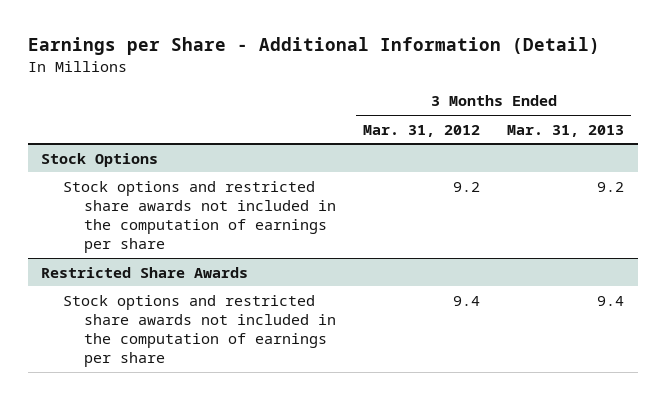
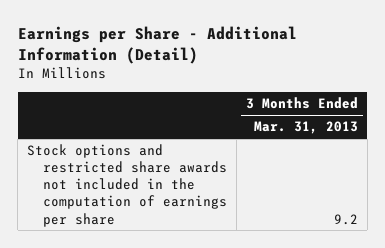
[363,124,481,137] Mar. 31, 2012 -> none
[41,152,159,167] Stock Options -> none
[41,266,249,278] Restricted Share Awards -> none
[62,294,336,368] Stock options and restricted share awards not included in the computation of earnings per share -> none

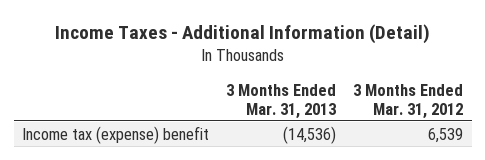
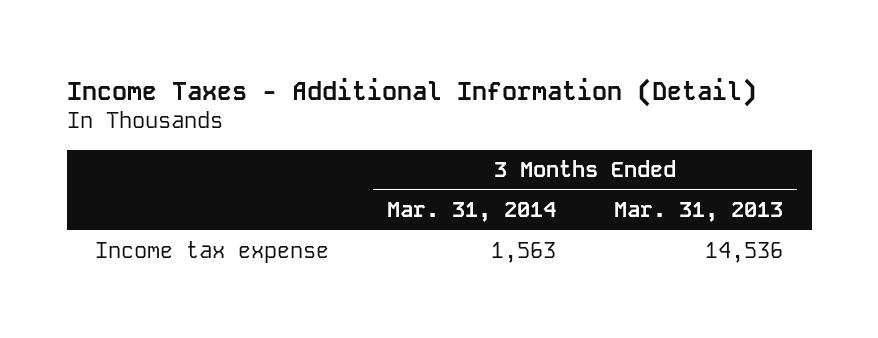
[353,83,464,119] 3 Months Ended Mar. 31, 2012 -> none
none -> [387,202,557,223] Mar. 31, 2014
[22,125,210,144] Income tax (expense) benefit -> [95,241,330,264] Income tax expense
[283,125,337,144] (14,536) -> [704,242,783,264] 14,536

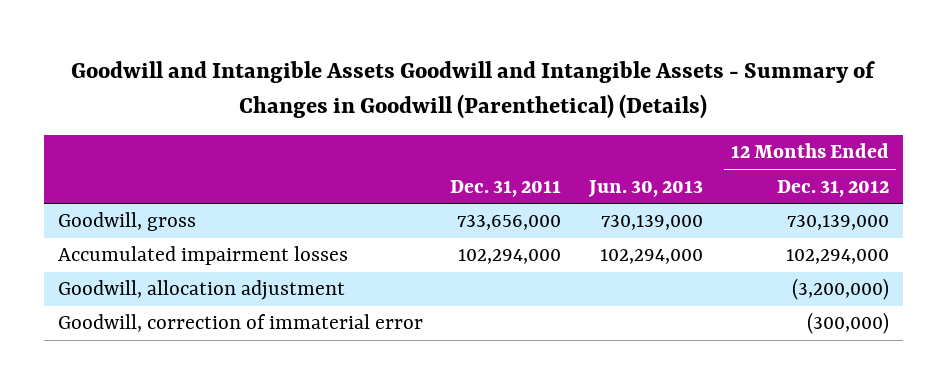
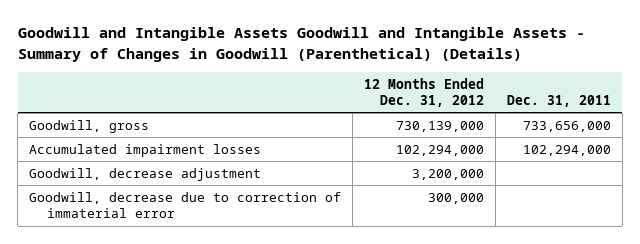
[588,179,704,197] Jun. 30, 2013 -> none
[57,280,345,301] Goodwill, allocation adjustment -> [28,167,261,181] Goodwill, decrease adjustment
[792,278,890,301] (3,200,000) -> [411,168,484,180] 3,200,000
[57,314,423,333] Goodwill, correction of immaterial error -> [28,191,341,219] Goodwill, decrease due to correction of immaterial error
[807,312,890,335] (300,000) -> [427,192,484,204] 300,000

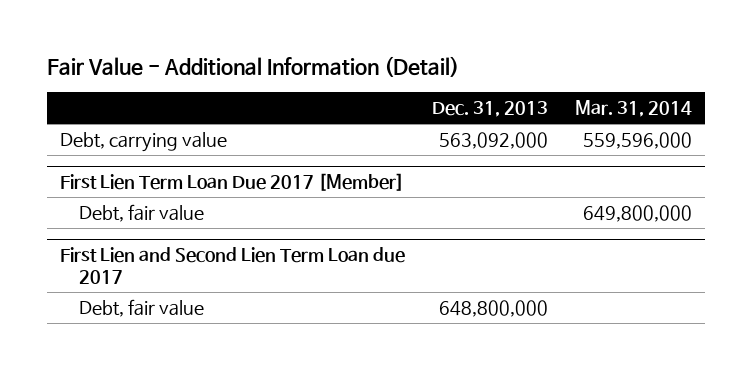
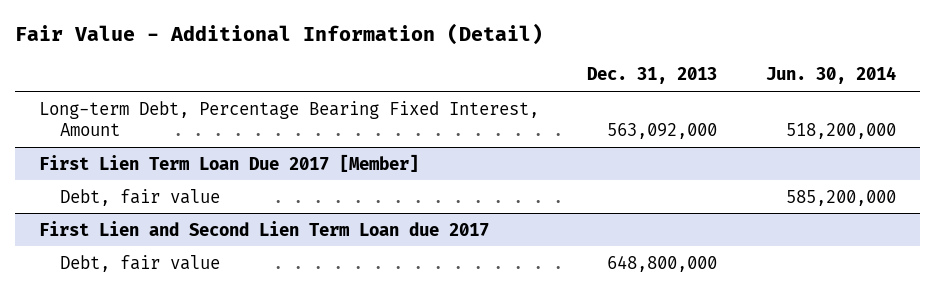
[574,100,692,118] Mar. 31, 2014 -> none
none -> [765,66,896,85] Jun. 30, 2014
[59,132,227,153] Debt, carrying value -> [39,100,540,137] Long-term Debt, Percentage Bearing Fixed Interest, Amount

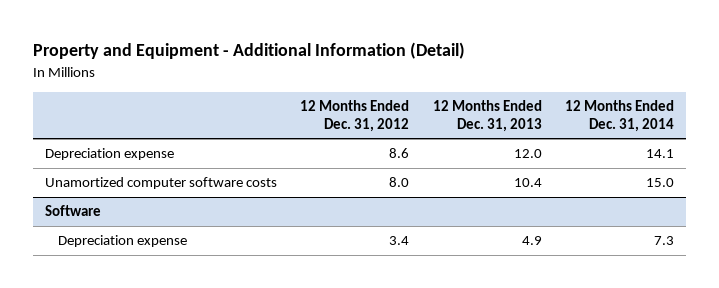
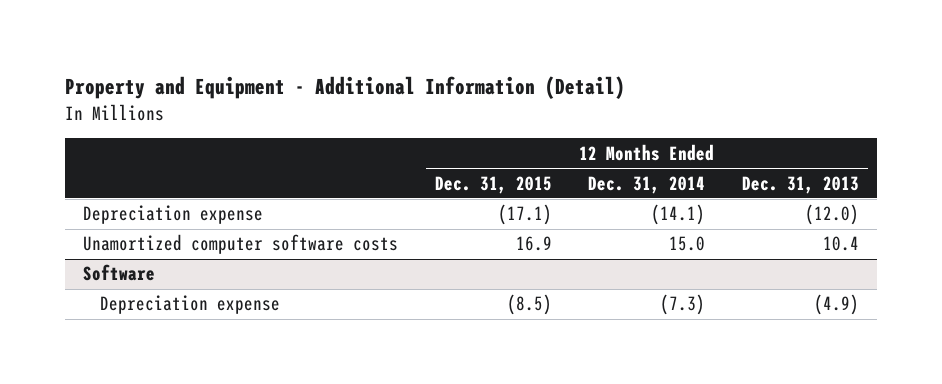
[300,99,410,132] 12 Months Ended Dec. 31, 2012 -> none
none -> [434,175,552,194] Dec. 31, 2015
[513,149,542,159] 12.0 -> [804,204,859,226] (12.0)
[646,149,675,159] 14.1 -> [651,204,706,226] (14.1)
[521,236,542,246] 4.9 -> [813,294,859,316] (4.9)
[654,236,675,246] 7.3 -> [660,294,706,316] (7.3)

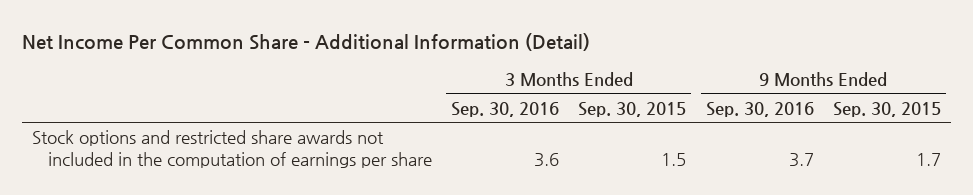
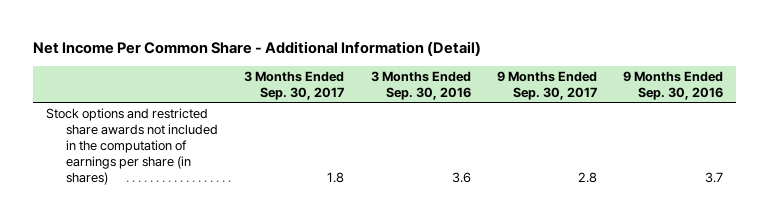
[578,101,687,117] Sep. 30, 2015 -> none
[832,101,941,117] Sep. 30, 2015 -> none
none -> [244,70,345,100] 3 Months Ended Sep. 30, 2017
none -> [496,70,597,100] 9 Months Ended Sep. 30, 2017
[32,130,432,168] Stock options and restricted share awards not included in the computation of earnings per share -> [45,107,219,186] Stock options and restricted share awards not included in the computation of earnings per share (in shares)

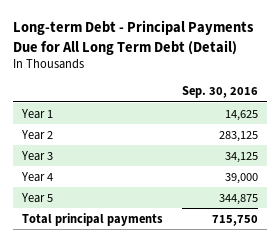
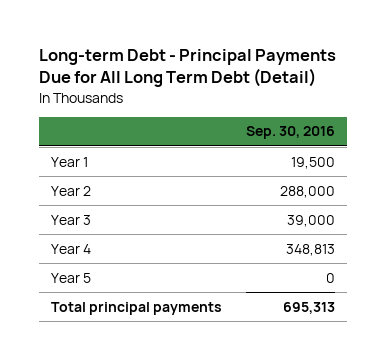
[225,109,259,121] 14,625 -> [291,156,336,169] 19,500
[219,130,259,142] 283,125 -> [280,185,336,198] 288,000
[225,151,259,163] 34,125 -> [287,214,336,227] 39,000
[225,172,259,184] 39,000 -> [286,243,336,256] 348,813
[219,193,259,205] 344,875 -> [326,272,336,283] 0
[212,214,259,226] 715,750 -> [283,301,336,314] 695,313

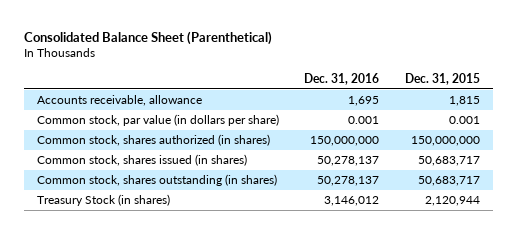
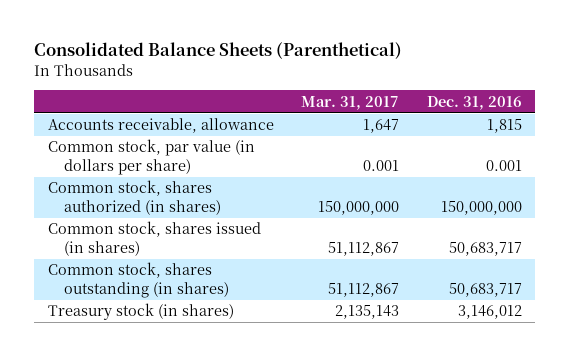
[24,30,273,45] Consolidated Balance Sheet (Parenthetical) -> [34,42,403,60] Consolidated Balance Sheets (Parenthetical)
[404,72,480,85] Dec. 31, 2015 -> none
none -> [301,95,400,110] Mar. 31, 2017
[348,96,380,107] 1,695 -> [486,119,522,134] 1,815
[317,156,380,167] 50,278,137 -> [448,241,522,256] 50,683,717
[317,176,380,187] 50,278,137 -> [448,282,522,297] 50,683,717
[36,194,170,207] Treasury Stock (in shares) -> [47,303,234,321] Treasury stock (in shares)

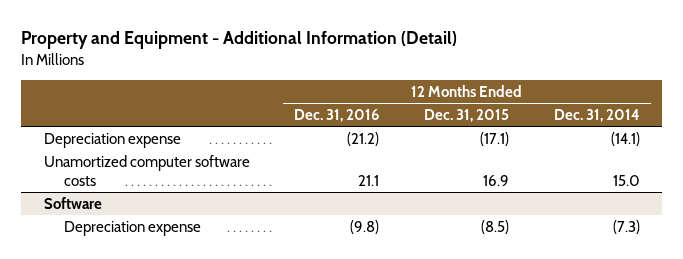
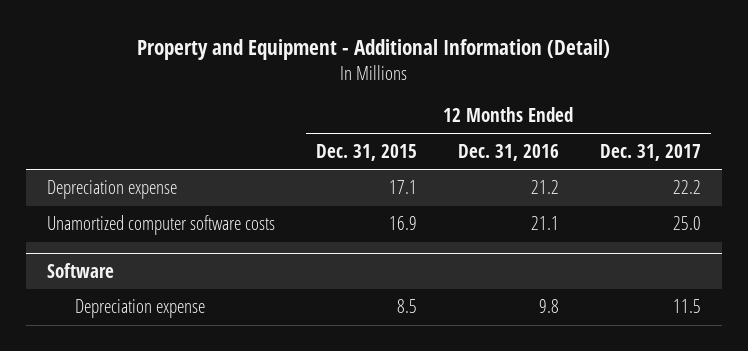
[553,108,640,122] Dec. 31, 2014 -> none
none -> [600,144,702,162] Dec. 31, 2017
[347,131,380,146] (21.2) -> [530,180,559,195] 21.2
[479,131,509,146] (17.1) -> [388,180,417,195] 17.1
[350,219,380,234] (9.8) -> [538,299,559,314] 9.8
[480,219,509,234] (8.5) -> [396,299,417,314] 8.5

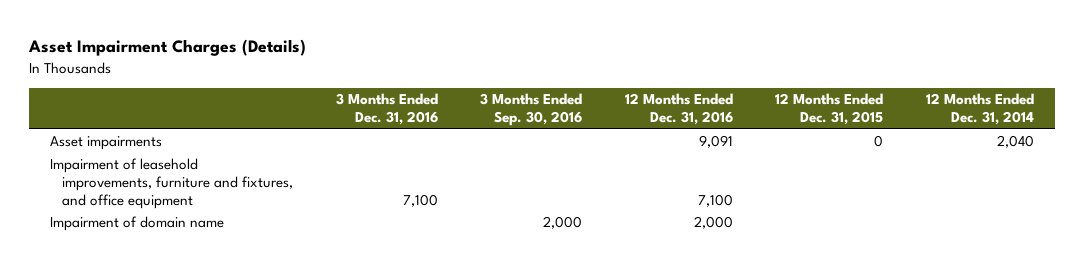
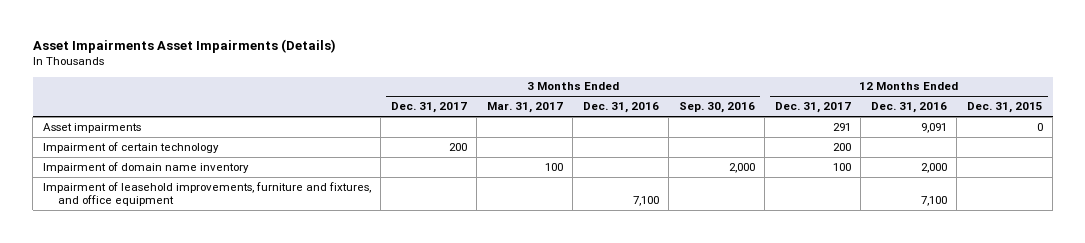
[27,39,306,57] Asset Impairment Charges (Details) -> [32,39,336,54] Asset Impairments Asset Impairments (Details)
[925,93,1034,126] 12 Months Ended Dec. 31, 2014 -> none
none -> [390,102,467,114] Dec. 31, 2017
none -> [486,102,563,114] Mar. 31, 2017
none -> [774,102,851,114] Dec. 31, 2017
none -> [42,141,219,153] Impairment of certain technology
none -> [42,161,249,173] Impairment of domain name inventory
[50,216,225,232] Impairment of domain name -> none

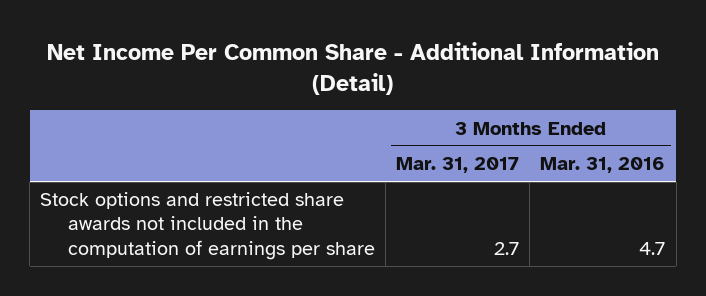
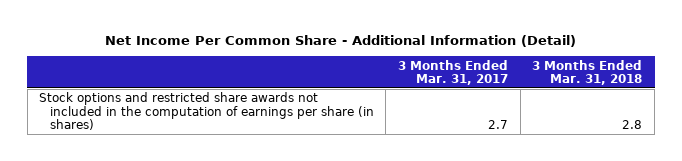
[540,157,666,174] Mar. 31, 2016 -> none
none -> [532,59,643,85] 3 Months Ended Mar. 31, 2018
[40,192,376,260] Stock options and restricted share awards not included in the computation of earnings per share -> [39,92,374,130] Stock options and restricted share awards not included in the computation of earnings per share (in shares)

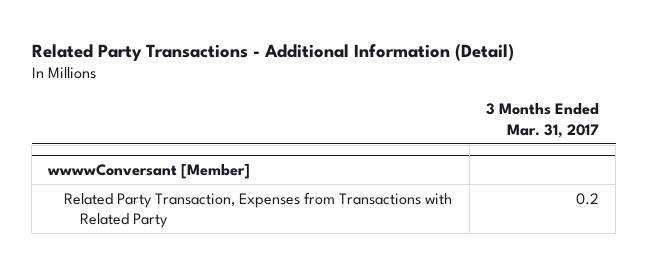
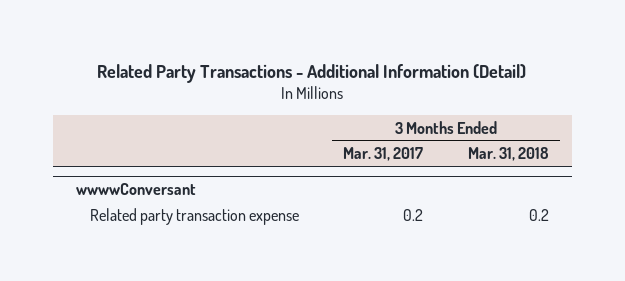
none -> [468,147,550,162] Mar. 31, 2018
[47,163,251,179] wwwwConversant [Member] -> [75,182,196,195] wwwwConversant
[64,191,453,229] Related Party Transaction, Expenses from Transactions with Related Party -> [89,207,299,225] Related party transaction expense

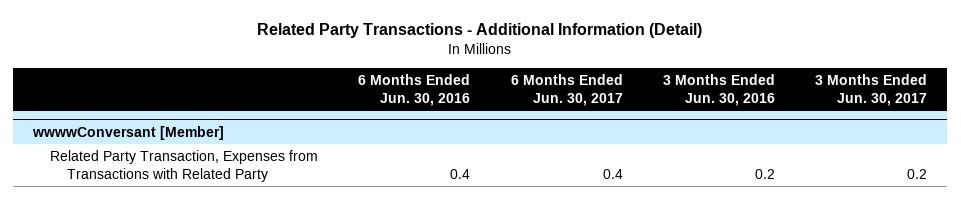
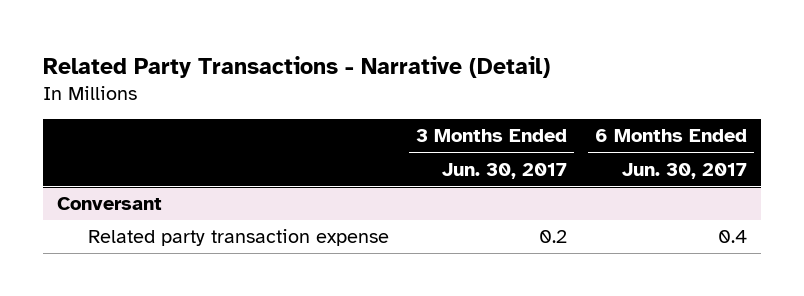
[257,23,703,39] Related Party Transactions - Additional Information (Detail) -> [43,55,551,78] Related Party Transactions - Narrative (Detail)
[358,74,471,106] 6 Months Ended Jun. 30, 2016 -> none
[662,74,775,106] 3 Months Ended Jun. 30, 2016 -> none
[32,125,225,140] wwwwConversant [Member] -> [57,197,163,211] Conversant
[50,150,319,182] Related Party Transaction, Expenses from Transactions with Related Party -> [87,229,389,247] Related party transaction expense

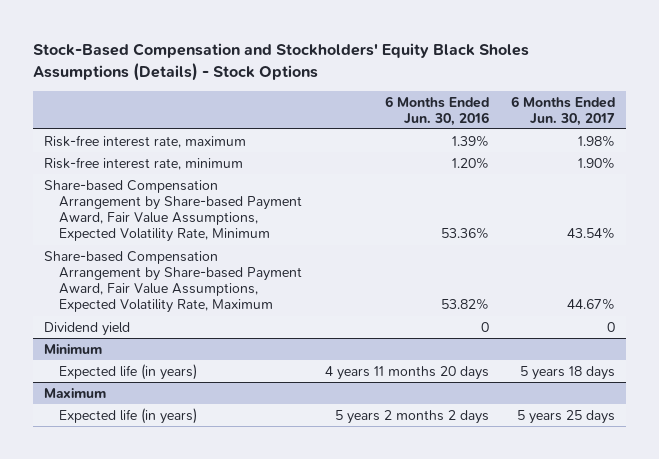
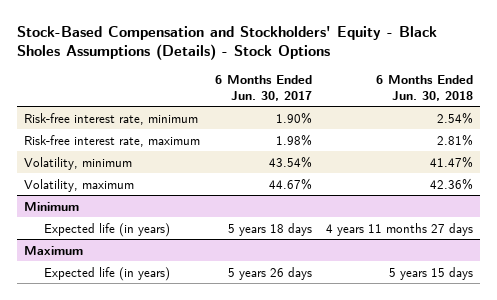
[33,42,530,81] Stock-Based Compensation and Stockholders' Equity Black Sholes Assumptions (Details) - Stock Options -> [17,25,438,61] Stock-Based Compensation and Stockholders' Equity - Black Sholes Assumptions (Details) - Stock Options
[384,95,489,126] 6 Months Ended Jun. 30, 2016 -> none
none -> [375,75,473,101] 6 Months Ended Jun. 30, 2018
[44,321,131,336] Dividend yield -> none
[44,134,247,148] Risk-free interest rate, maximum -> [24,134,201,147] Risk-free interest rate, maximum
[44,179,303,243] Share-based Compensation Arrangement by Share-based Payment Award, Fair Value Assumptions, Expected Volatility Rate, Minimum -> [24,156,133,170] Volatility, minimum
[44,250,303,314] Share-based Compensation Arrangement by Share-based Payment Award, Fair Value Assumptions, Expected Volatility Rate, Maximum -> [24,178,135,192] Volatility, maximum
[517,409,616,424] 5 years 25 days -> [227,266,312,280] 5 years 26 days

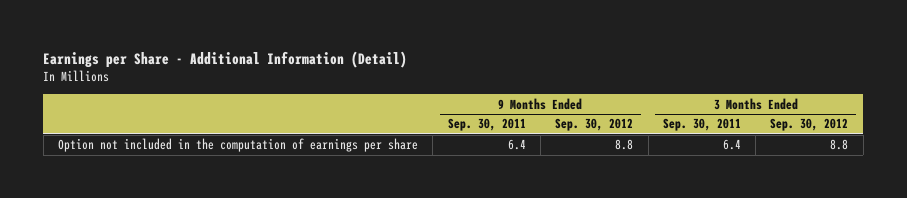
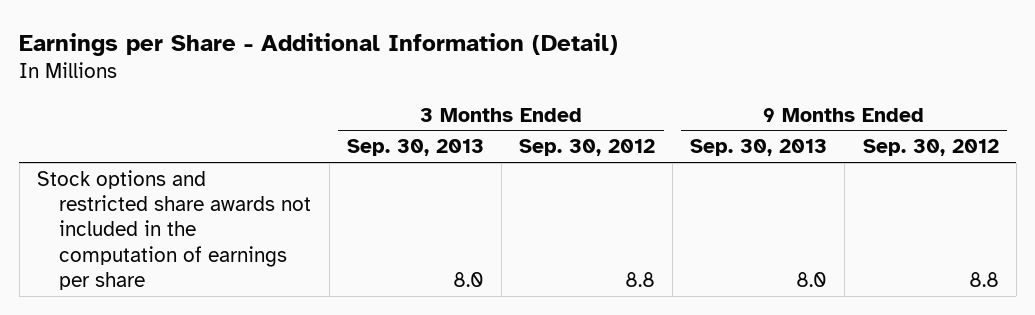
[447,118,526,132] Sep. 30, 2011 -> none
[662,118,741,132] Sep. 30, 2011 -> none
none -> [346,139,484,157] Sep. 30, 2013
none -> [690,139,828,157] Sep. 30, 2013
[58,138,419,153] Option not included in the computation of earnings per share -> [36,169,312,291] Stock options and restricted share awards not included in the computation of earnings per share

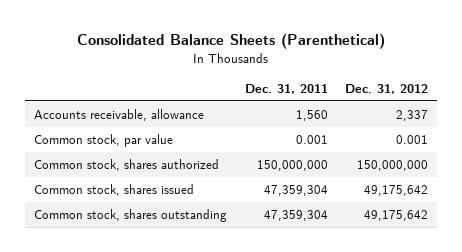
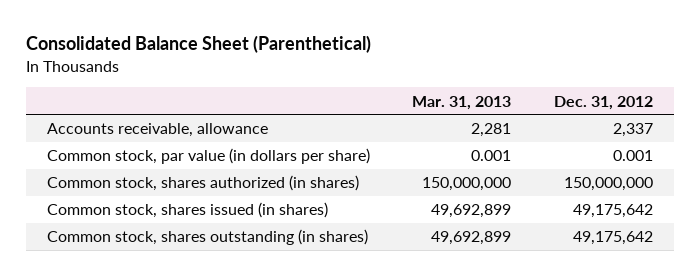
[77,33,386,50] Consolidated Balance Sheets (Parenthetical) -> [25,35,371,54] Consolidated Balance Sheet (Parenthetical)
[244,84,328,95] Dec. 31, 2011 -> none
none -> [412,95,512,110] Mar. 31, 2013
[33,133,173,147] Common stock, par value -> [46,148,370,165] Common stock, par value (in dollars per share)
[33,158,219,171] Common stock, shares authorized -> [46,175,359,192] Common stock, shares authorized (in shares)
[33,183,194,196] Common stock, shares issued -> [46,202,328,219] Common stock, shares issued (in shares)
[33,208,227,222] Common stock, shares outstanding -> [46,229,368,246] Common stock, shares outstanding (in shares)

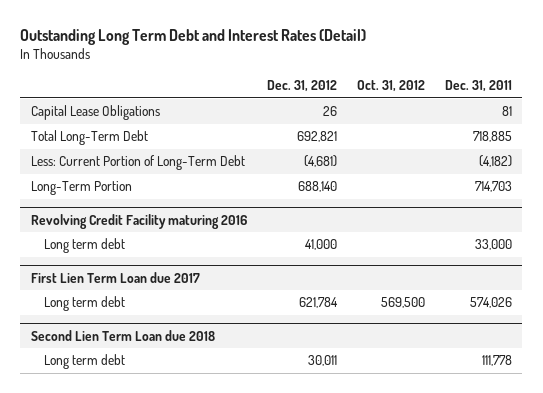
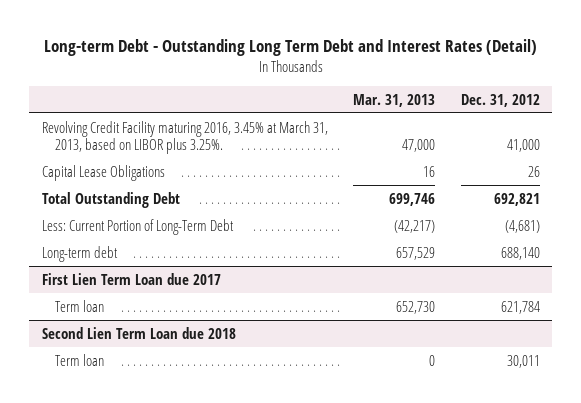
[20,29,367,46] Outstanding Long Term Debt and Interest Rates (Detail) -> [43,38,537,56] Long-term Debt - Outstanding Long Term Debt and Interest Rates (Detail)
[356,80,425,93] Oct. 31, 2012 -> none
[445,80,513,93] Dec. 31, 2011 -> none
none -> [353,93,436,107] Mar. 31, 2013
none -> [41,120,328,155] Revolving Credit Facility maturing 2016, 3.45% at March 31, 2013, based on LIBOR plus 3.25%.
[30,130,148,146] Total Long-Term Debt -> [41,191,180,208] Total Outstanding Debt
[30,213,247,229] Revolving Credit Facility maturing 2016 -> none
[44,238,126,254] Long term debt -> none
[30,181,132,196] Long-Term Portion -> [41,245,118,262] Long-term debt
[44,296,126,312] Long term debt -> [54,299,104,312] Term loan
[44,354,126,370] Long term debt -> [54,353,104,366] Term loan

